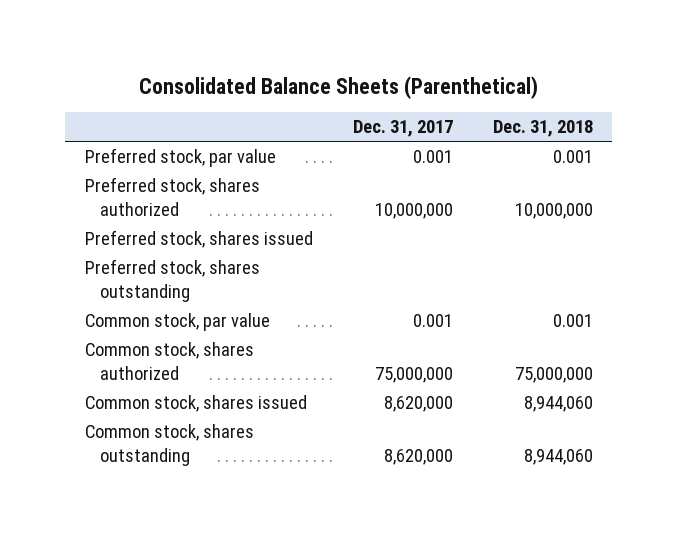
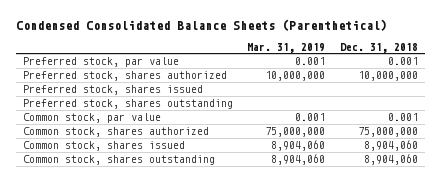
[138,75,538,99] Consolidated Balance Sheets (Parenthetical) -> [15,19,387,32] Condensed Consolidated Balance Sheets (Parenthetical)
[352,120,453,138] Dec. 31, 2017 -> none
none -> [247,42,326,53] Mar. 31, 2019
[523,396,593,413] 8,944,060 -> [363,140,418,152] 8,904,060
[523,448,593,465] 8,944,060 -> [363,154,418,166] 8,904,060

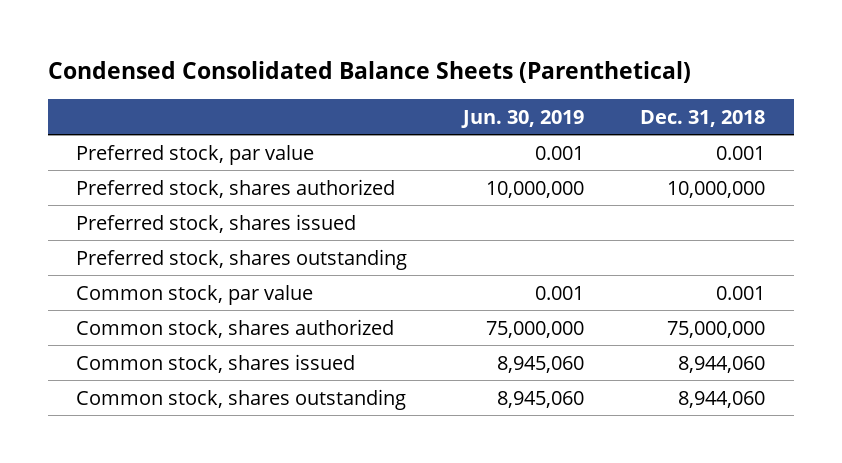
[247,42,326,53] Mar. 31, 2019 -> none
none -> [461,109,585,128] Jun. 30, 2019
[363,140,418,152] 8,904,060 -> [678,355,766,373] 8,944,060
[363,154,418,166] 8,904,060 -> [678,390,766,408] 8,944,060

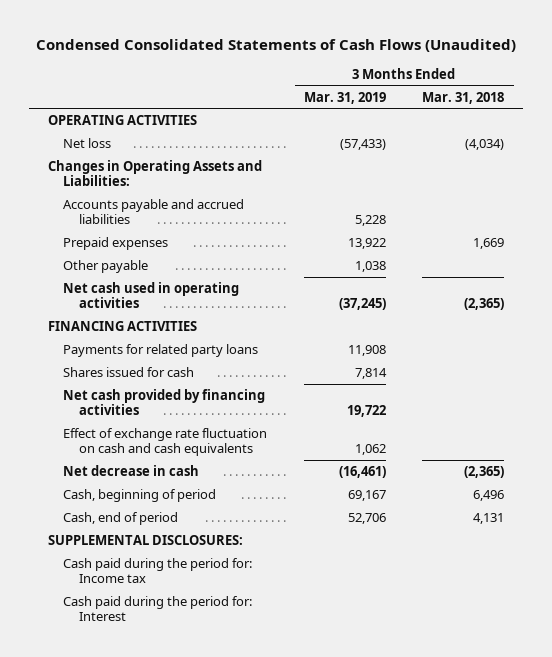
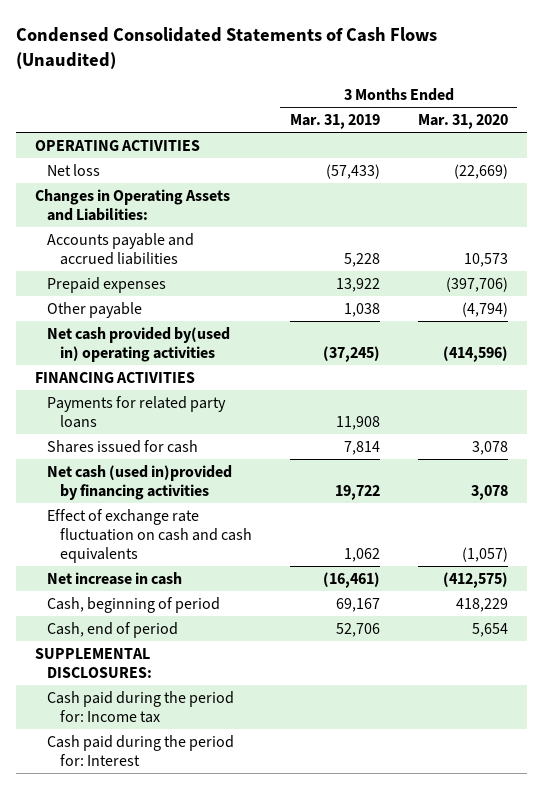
[422,91,505,104] Mar. 31, 2018 -> none
none -> [417,113,508,129] Mar. 31, 2020
[63,282,240,309] Net cash used in operating activities -> [47,326,231,362] Net cash provided by(used in) operating activities
[63,389,266,416] Net cash provided by financing activities -> [47,464,233,500] Net cash (used in)provided by financing activities
[63,465,200,477] Net decrease in cash -> [47,571,183,585] Net increase in cash

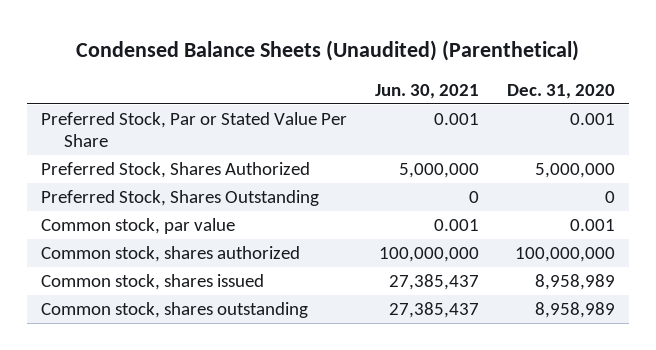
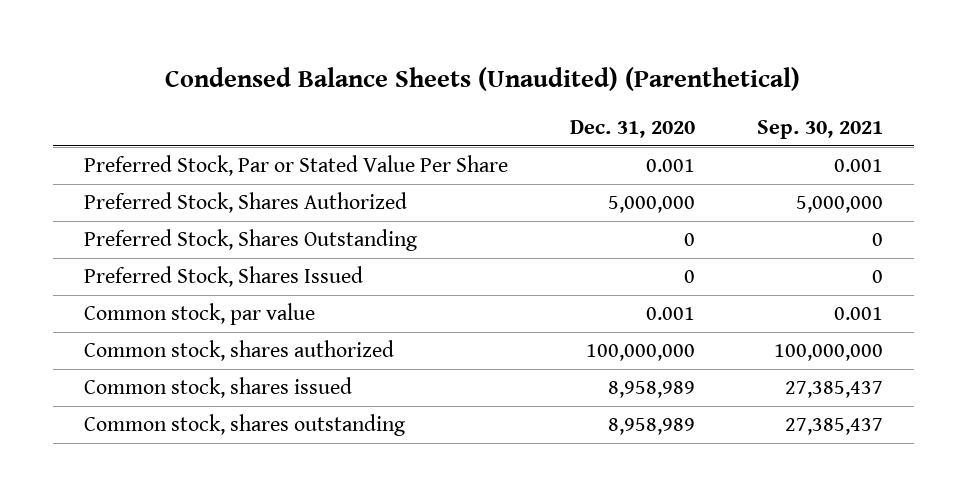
[375,83,480,99] Jun. 30, 2021 -> none
none -> [756,120,883,140] Sep. 30, 2021
none -> [83,266,363,288] Preferred Stock, Shares Issued

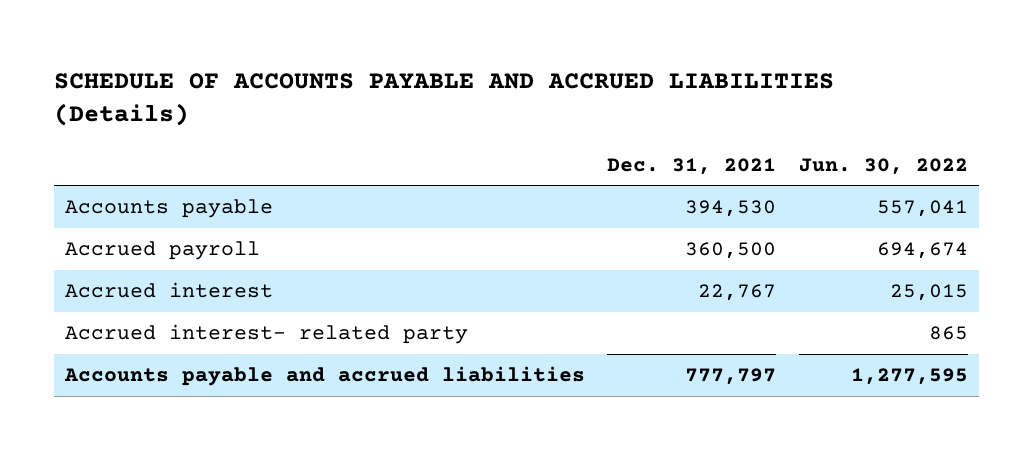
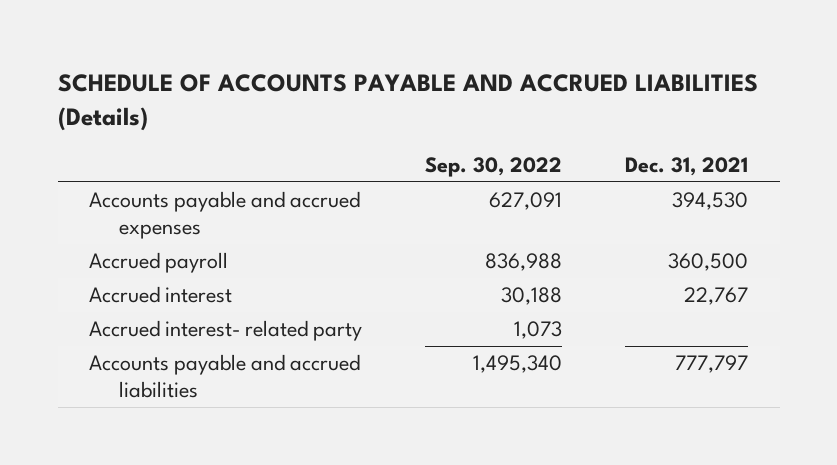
[798,157,968,175] Jun. 30, 2022 -> none
none -> [425,156,563,177] Sep. 30, 2022
[65,199,274,219] Accounts payable -> [89,191,361,240] Accounts payable and accrued expenses

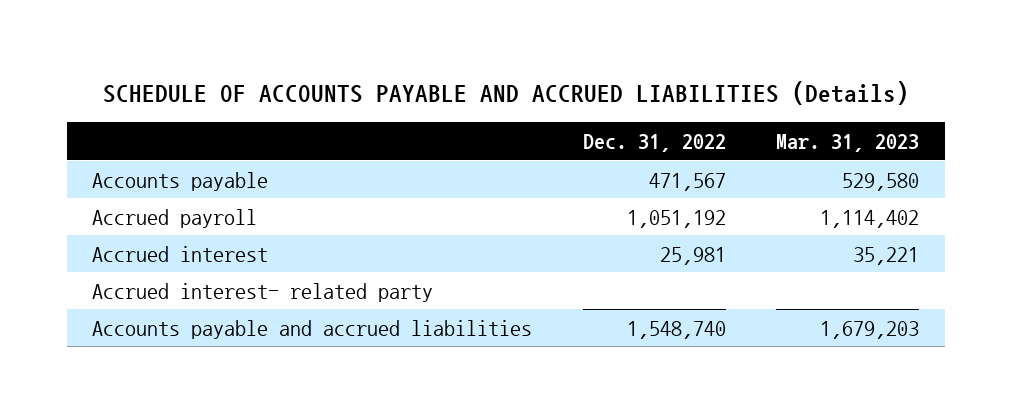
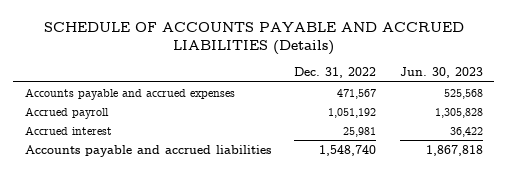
[776,134,920,153] Mar. 31, 2023 -> none
none -> [399,67,483,79] Jun. 30, 2023
[91,171,268,191] Accounts payable -> [24,87,235,100] Accounts payable and accrued expenses
[91,282,433,302] Accrued interest- related party -> none

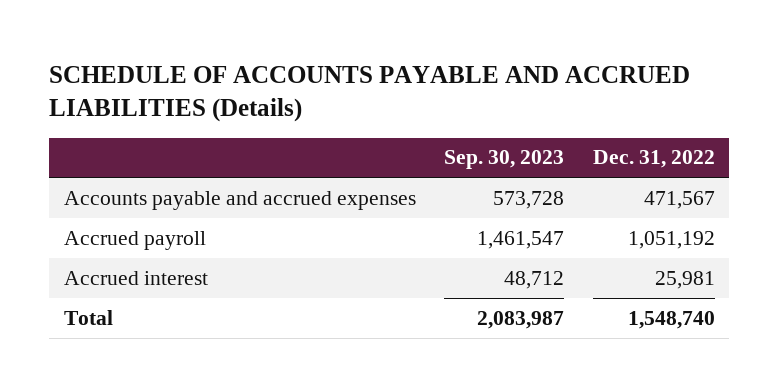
[399,67,483,79] Jun. 30, 2023 -> none
none -> [444,150,565,170] Sep. 30, 2023
[24,144,271,157] Accounts payable and accrued liabilities -> [63,309,113,325] Total

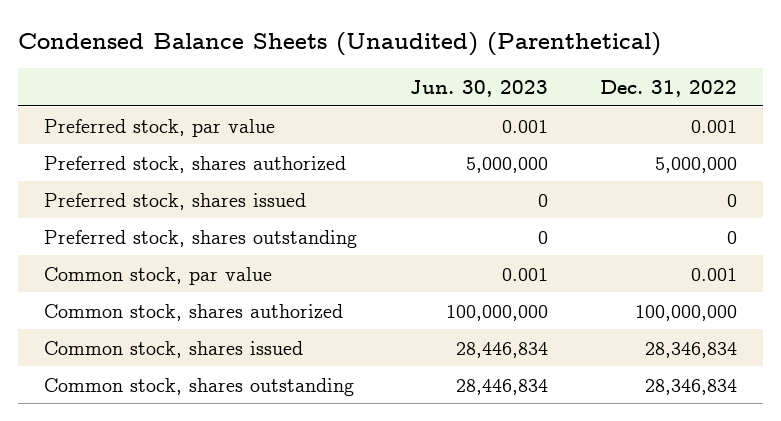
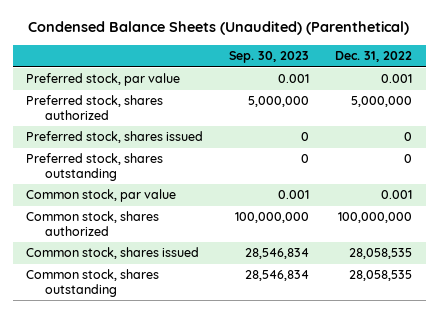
[409,79,548,97] Jun. 30, 2023 -> none
none -> [229,51,310,64] Sep. 30, 2023
[644,341,737,358] 28,346,834 -> [349,248,413,260] 28,058,535
[644,378,737,395] 28,346,834 -> [349,270,413,282] 28,058,535

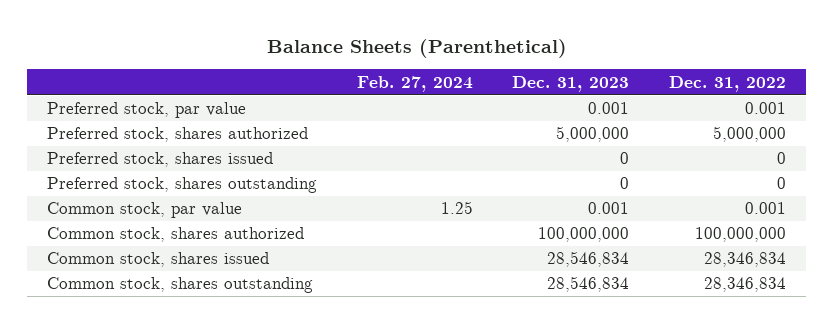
[28,21,410,36] Condensed Balance Sheets (Unaudited) (Parenthetical) -> [266,38,567,58] Balance Sheets (Parenthetical)
[229,51,310,64] Sep. 30, 2023 -> none
none -> [356,75,473,92] Feb. 27, 2024
none -> [512,75,630,92] Dec. 31, 2023
[349,248,413,260] 28,058,535 -> [704,252,787,268] 28,346,834
[349,270,413,282] 28,058,535 -> [704,277,787,293] 28,346,834

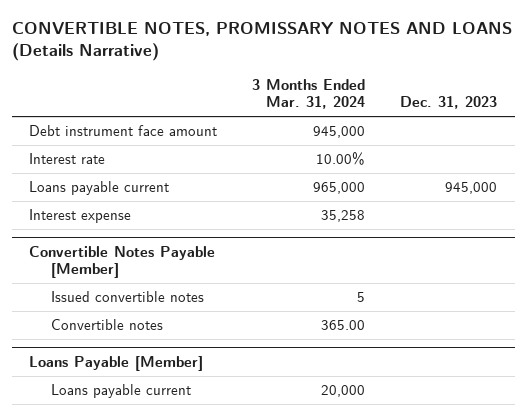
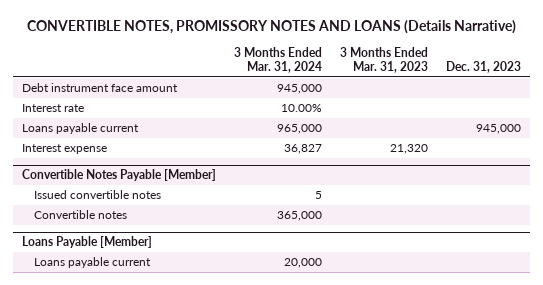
[11,21,512,62] CONVERTIBLE NOTES, PROMISSARY NOTES AND LOANS (Details Narrative) -> [26,19,516,34] CONVERTIBLE NOTES, PROMISSORY NOTES AND LOANS (Details Narrative)
none -> [340,46,429,74] 3 Months Ended Mar. 31, 2023
[321,210,366,223] 35,258 -> [283,144,322,155] 36,827
[321,320,366,331] 365.00 -> [276,211,322,222] 365,000

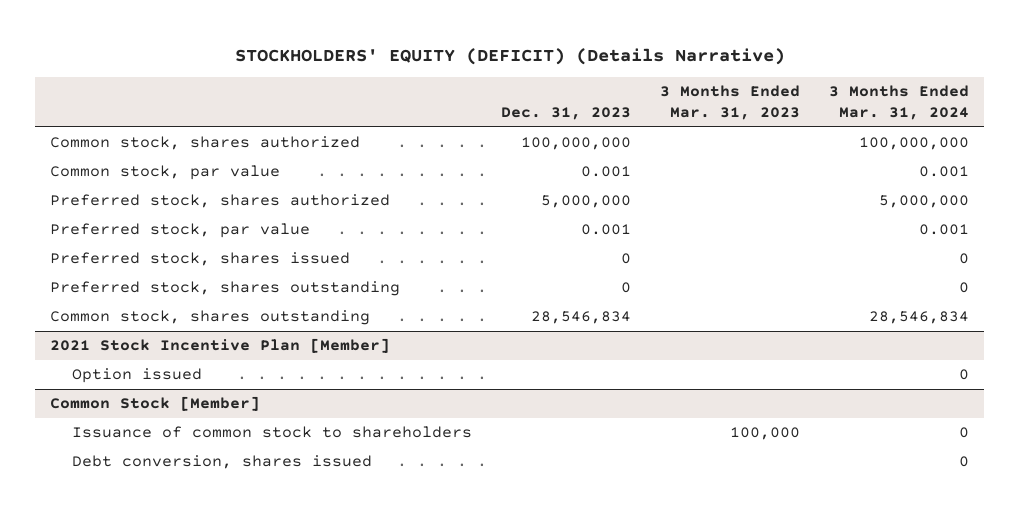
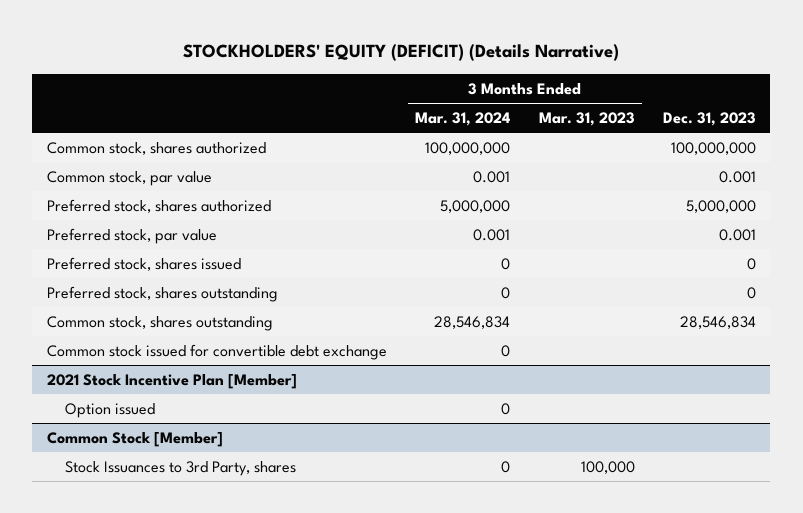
none -> [46,344,387,361] Common stock issued for convertible debt exchange
[72,455,373,470] Debt conversion, shares issued -> none
[72,426,473,439] Issuance of common stock to shareholders -> [64,461,296,477] Stock Issuances to 3rd Party, shares

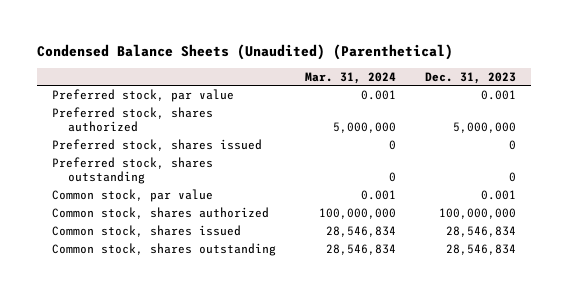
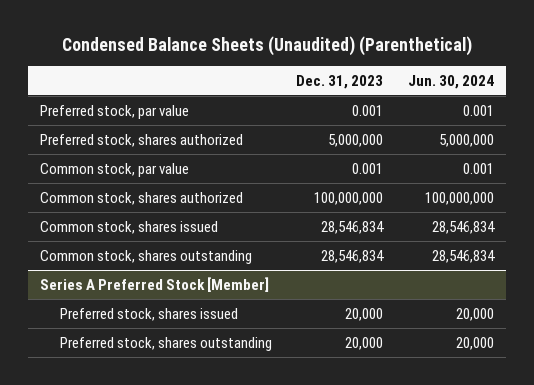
[305,71,397,84] Mar. 31, 2024 -> none
none -> [408,74,495,89] Jun. 30, 2024
[51,139,262,152] Preferred stock, shares issued -> none
[51,157,213,184] Preferred stock, shares outstanding -> none
none -> [40,276,270,292] Series A Preferred Stock [Member]
none -> [59,307,238,321] Preferred stock, shares issued
none -> [59,336,272,351] Preferred stock, shares outstanding

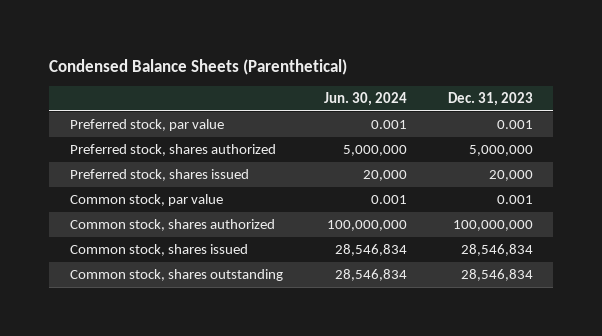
[62,36,473,57] Condensed Balance Sheets (Unaudited) (Parenthetical) -> [49,58,348,75] Condensed Balance Sheets (Parenthetical)
none -> [69,169,249,182] Preferred stock, shares issued
[40,276,270,292] Series A Preferred Stock [Member] -> none
[59,307,238,321] Preferred stock, shares issued -> none
[59,336,272,351] Preferred stock, shares outstanding -> none

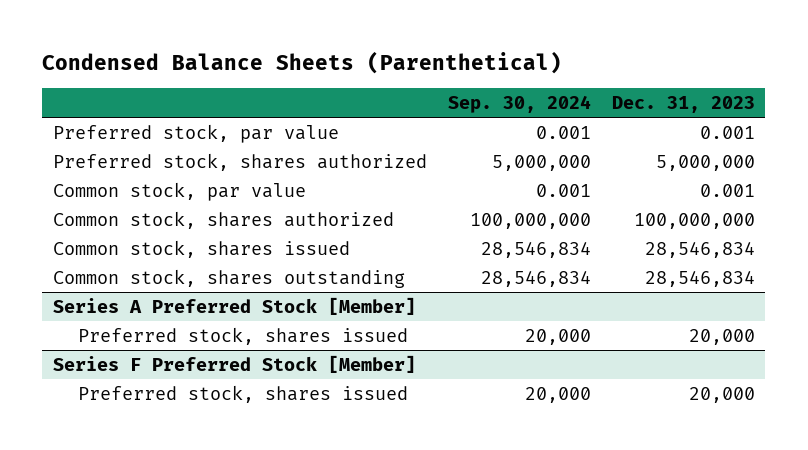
[323,92,407,107] Jun. 30, 2024 -> none
none -> [447,95,591,114] Sep. 30, 2024
[69,169,249,182] Preferred stock, shares issued -> none
none -> [52,296,416,315] Series A Preferred Stock [Member]
none -> [78,326,409,345] Preferred stock, shares issued
none -> [52,354,416,373] Series F Preferred Stock [Member]
none -> [78,384,409,403] Preferred stock, shares issued

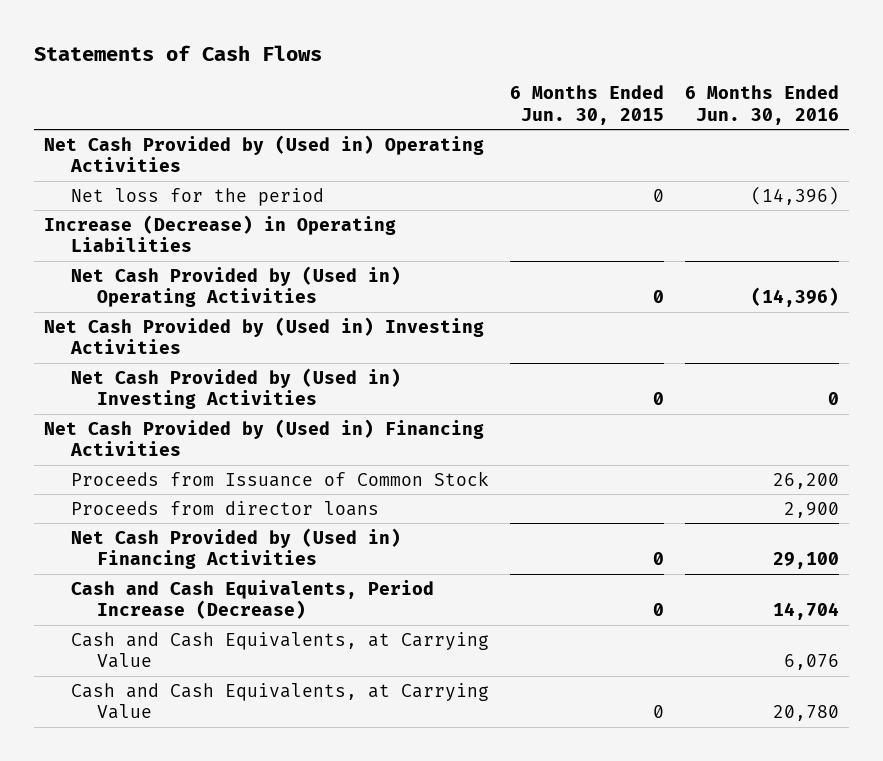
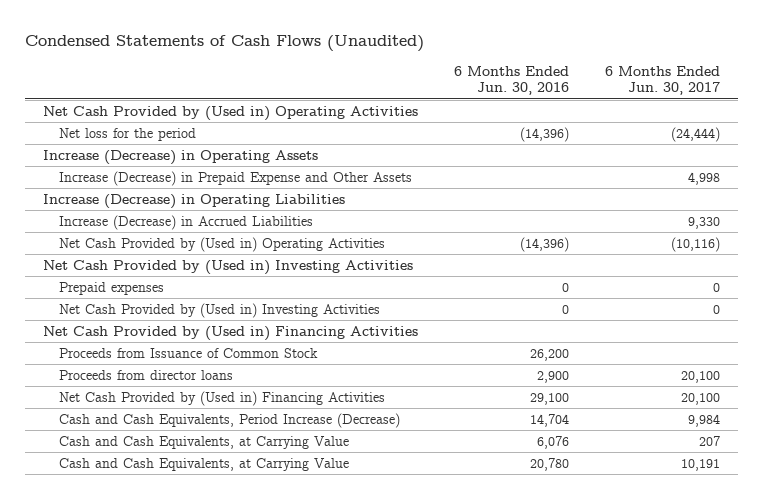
[33,44,322,61] Statements of Cash Flows -> [24,35,424,53] Condensed Statements of Cash Flows (Unaudited)
[509,85,664,125] 6 Months Ended Jun. 30, 2015 -> none
none -> [605,65,721,96] 6 Months Ended Jun. 30, 2017
none -> [42,149,318,165] Increase (Decrease) in Operating Assets
none -> [58,170,412,186] Increase (Decrease) in Prepaid Expense and Other Assets
none -> [58,214,313,230] Increase (Decrease) in Accrued Liabilities
none -> [58,281,164,295] Prepaid expenses

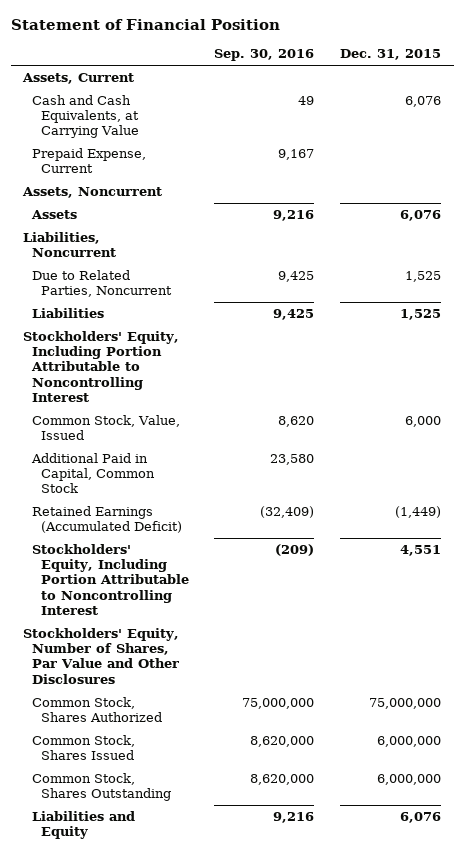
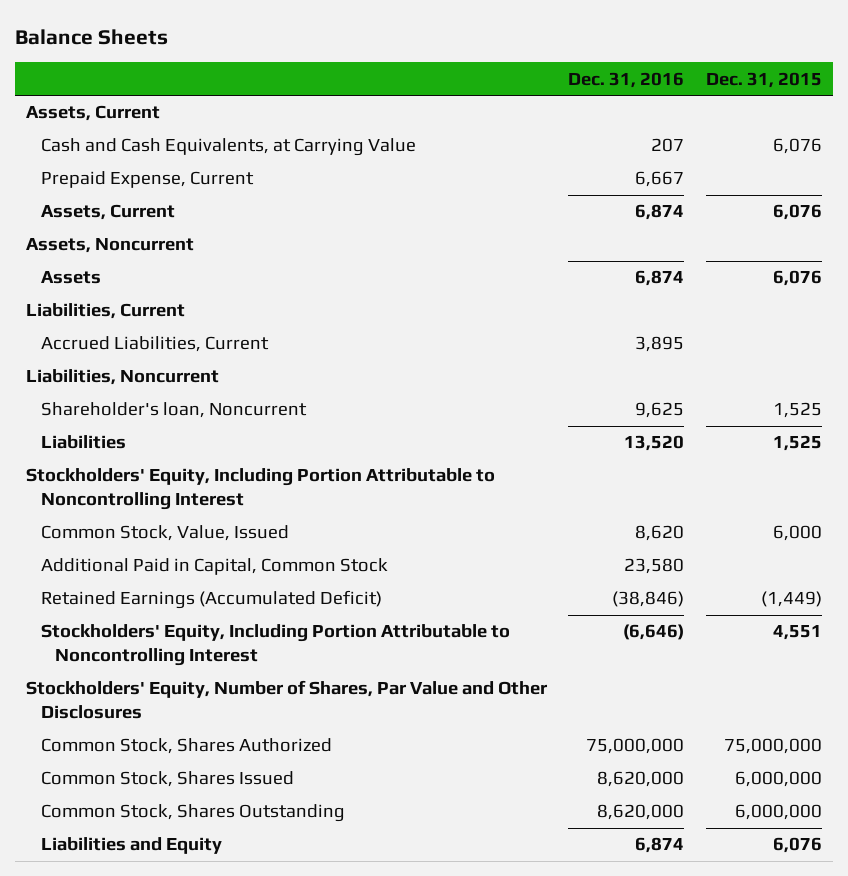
[10,18,280,30] Statement of Financial Position -> [15,28,169,45] Balance Sheets
[214,49,315,62] Sep. 30, 2016 -> none
none -> [568,71,685,88] Dec. 31, 2016
none -> [40,204,175,221] Assets, Current
none -> [25,303,185,320] Liabilities, Current
none -> [40,336,269,353] Accrued Liabilities, Current
[32,269,172,298] Due to Related Parties, Noncurrent -> [40,402,307,419] Shareholder's loan, Noncurrent

